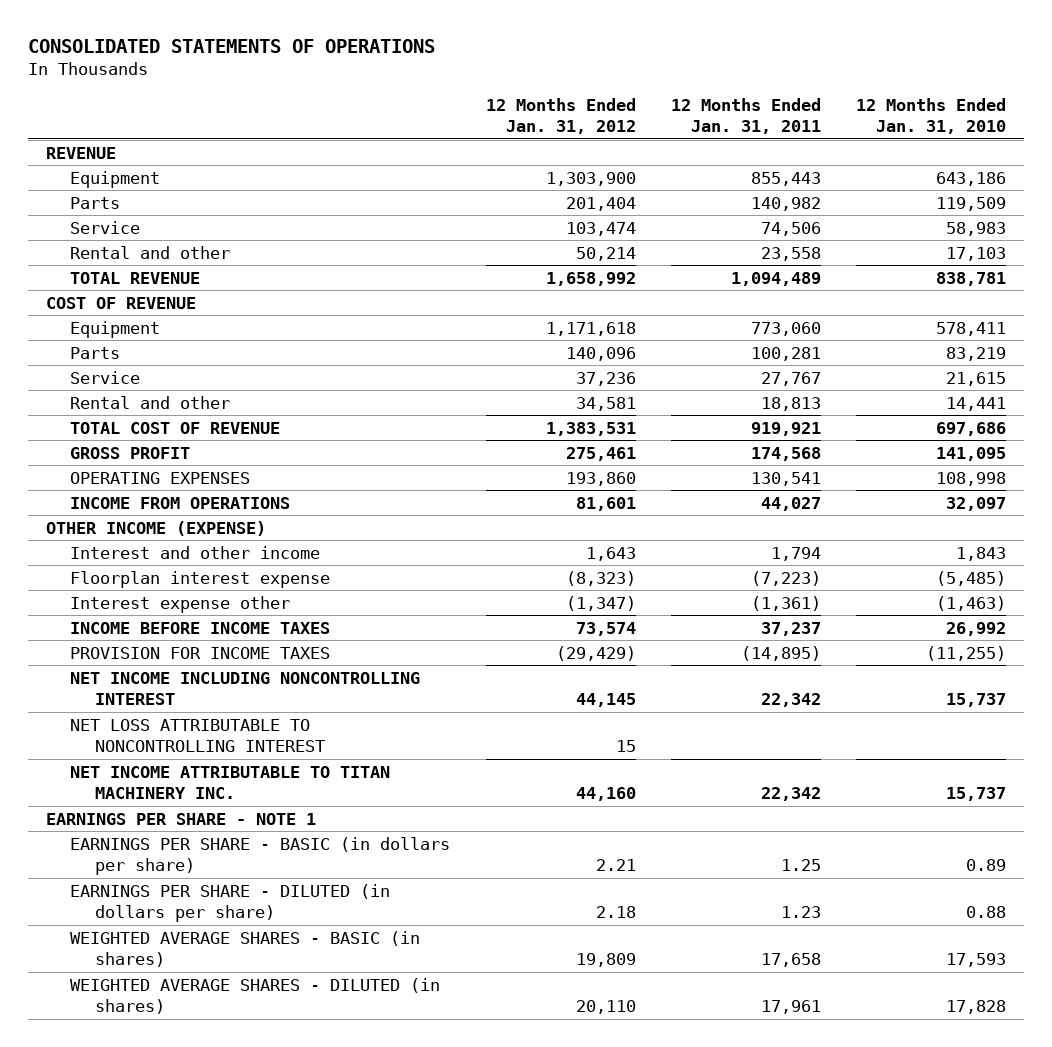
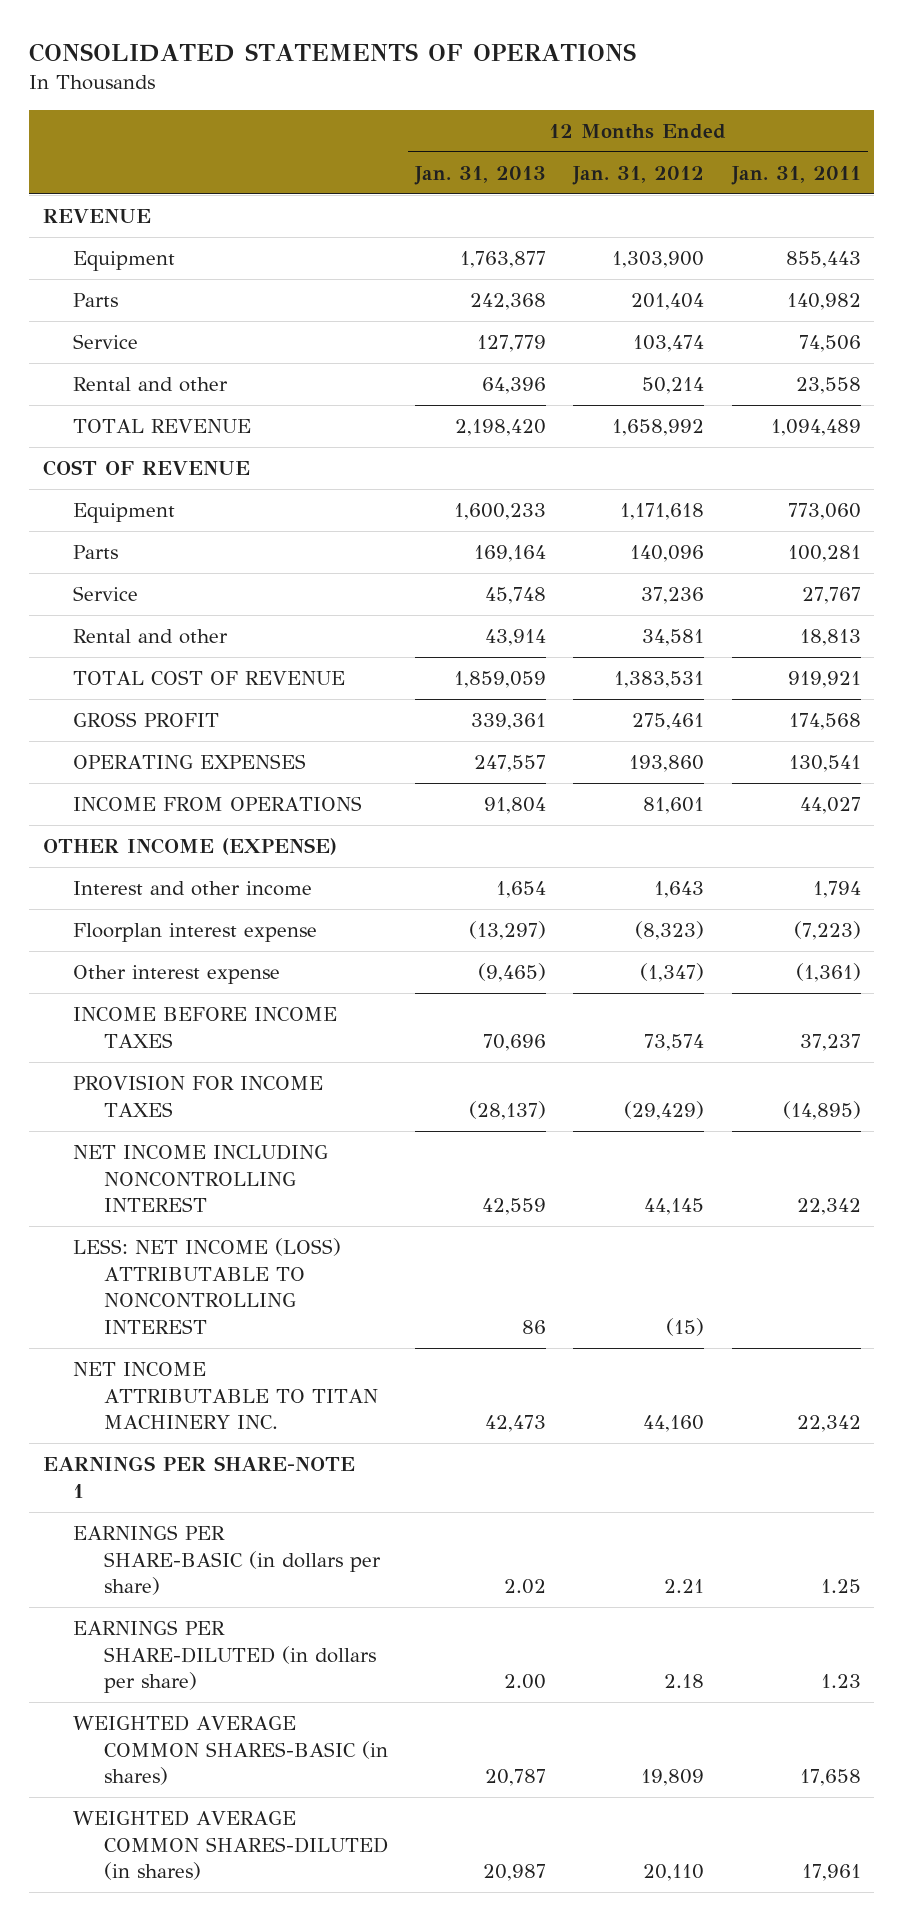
[856,97,1007,134] 12 Months Ended Jan. 31, 2010 -> none
none -> [413,165,546,185] Jan. 31, 2013
[70,595,291,613] Interest expense other -> [73,965,281,985] Other interest expense
[70,718,325,753] NET LOSS ATTRIBUTABLE TO NONCONTROLLING INTEREST -> [73,1238,342,1335] LESS: NET INCOME (LOSS) ATTRIBUTABLE TO NONCONTROLLING INTEREST
[615,740,636,753] 15 -> [666,1318,705,1337] (15)
[45,812,316,825] EARNINGS PER SHARE - NOTE 1 -> [42,1456,355,1498] EARNINGS PER SHARE-NOTE 1
[70,836,451,876] EARNINGS PER SHARE - BASIC (in dollars per share) -> [73,1525,381,1596] EARNINGS PER SHARE-BASIC (in dollars per share)
[70,883,391,923] EARNINGS PER SHARE - DILUTED (in dollars per share) -> [73,1620,376,1694] EARNINGS PER SHARE-DILUTED (in dollars per share)
[70,930,421,968] WEIGHTED AVERAGE SHARES - BASIC (in shares) -> [73,1715,388,1786] WEIGHTED AVERAGE COMMON SHARES-BASIC (in shares)
[70,977,441,1015] WEIGHTED AVERAGE SHARES - DILUTED (in shares) -> [73,1810,388,1881] WEIGHTED AVERAGE COMMON SHARES-DILUTED (in shares)

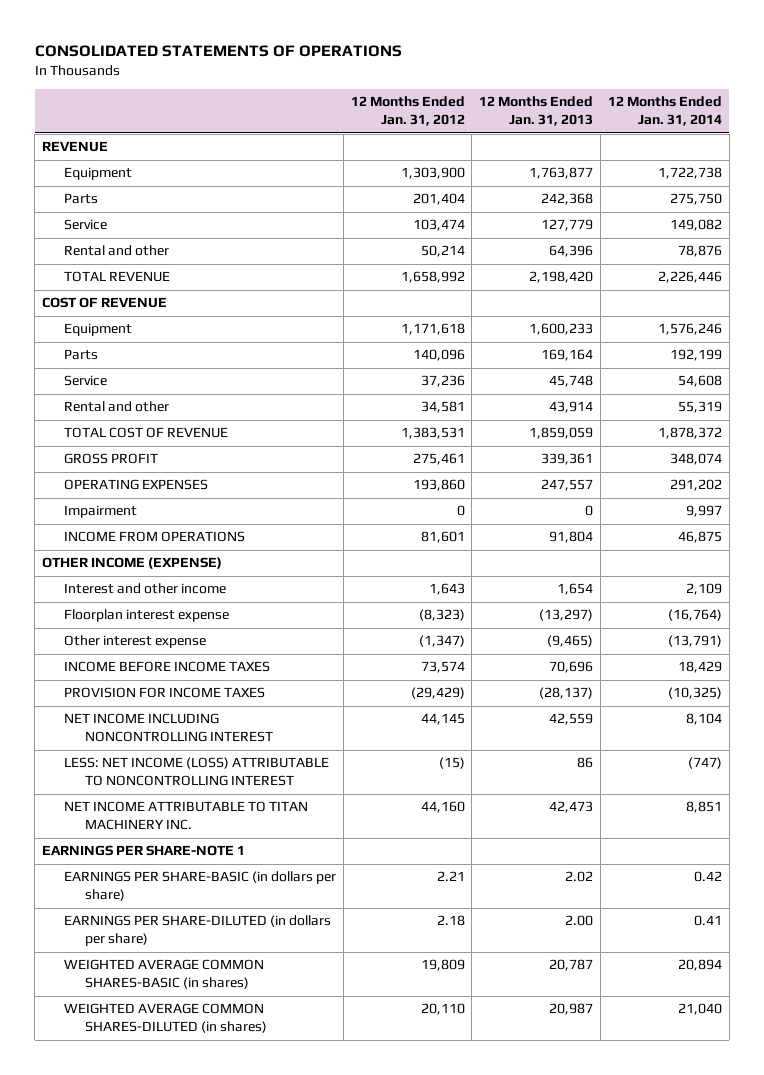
[730,165,861,185] Jan. 31, 2011 -> none
none -> [607,96,722,127] 12 Months Ended Jan. 31, 2014
none -> [63,505,137,519] Impairment

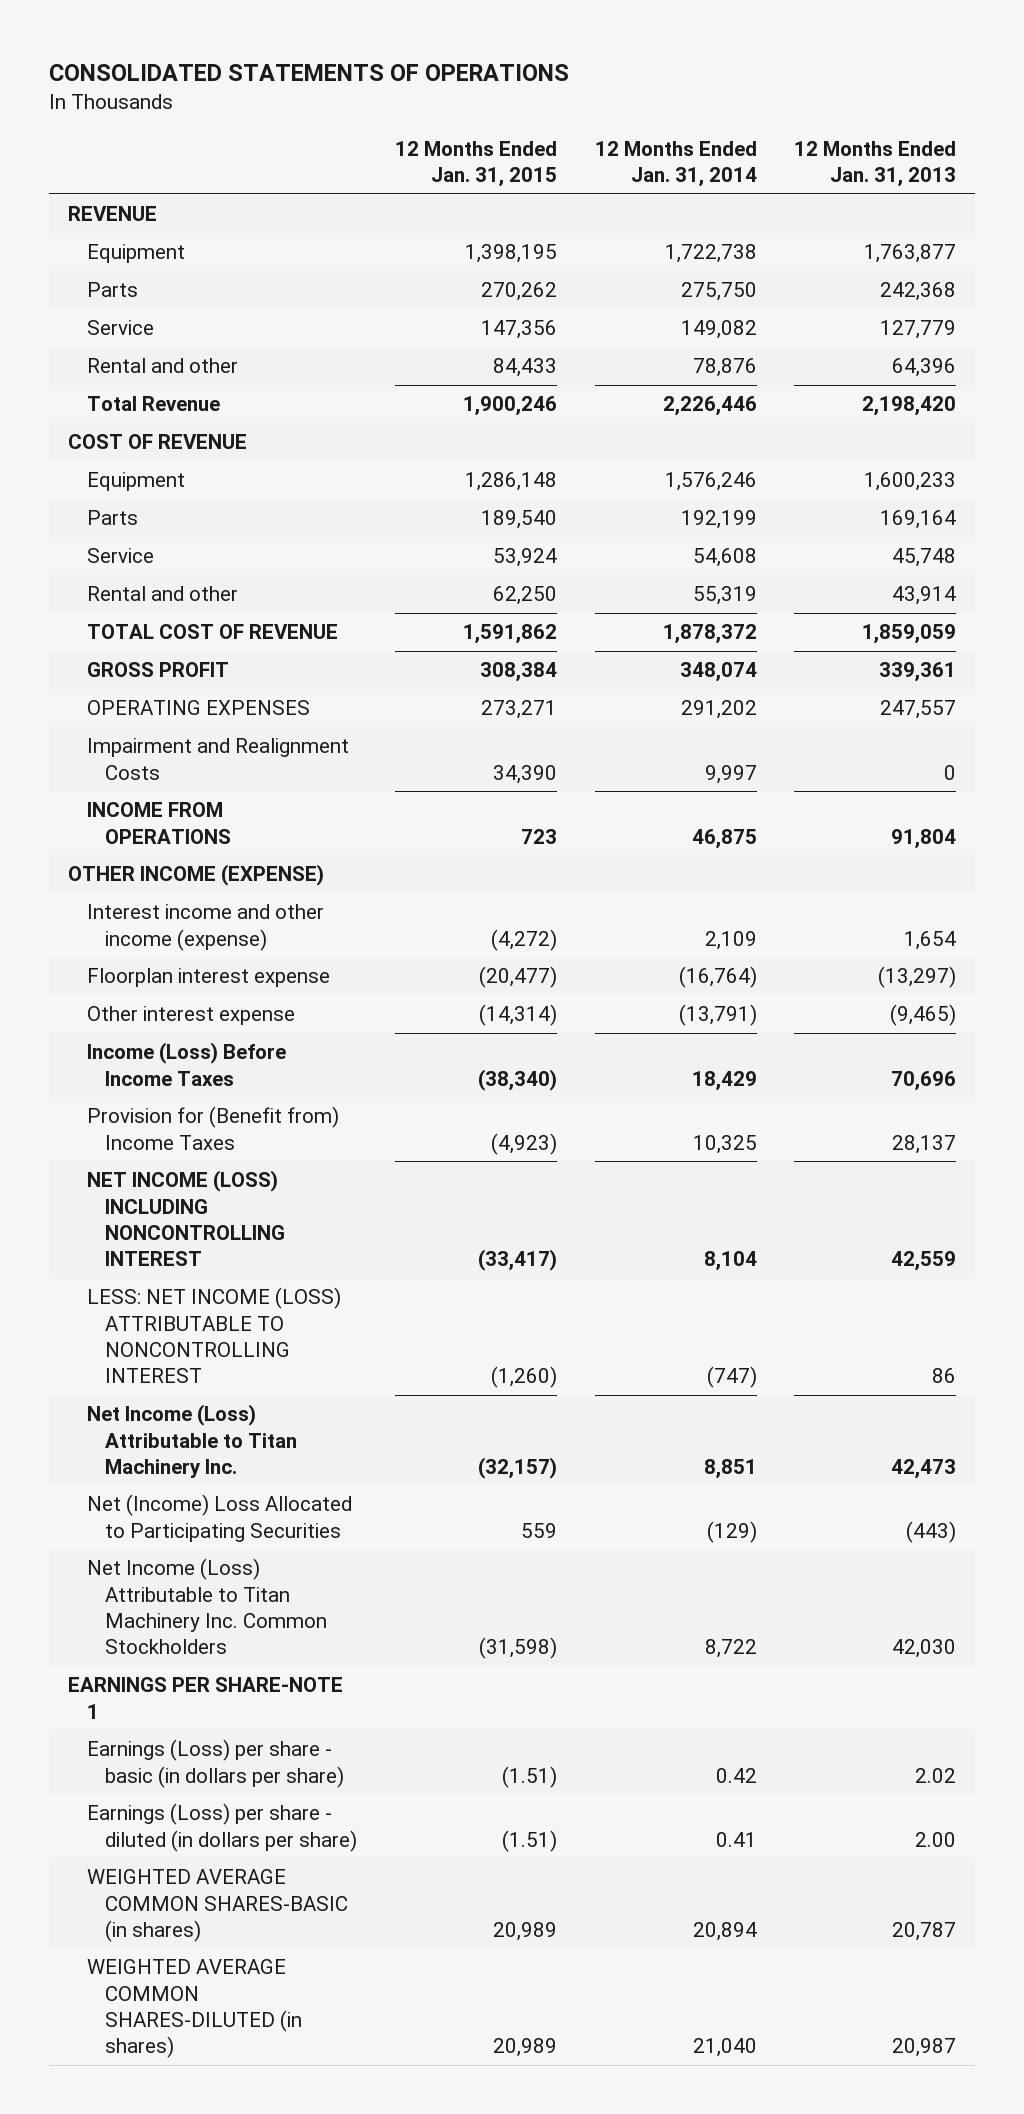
[350,96,465,127] 12 Months Ended Jan. 31, 2012 -> none
none -> [394,140,557,188] 12 Months Ended Jan. 31, 2015
[63,271,170,283] TOTAL REVENUE -> [86,396,220,412] Total Revenue
[63,505,137,519] Impairment -> [86,738,349,780] Impairment and Realignment Costs
[63,583,226,595] Interest and other income -> [86,904,324,951] Interest income and other income (expense)
[63,661,270,673] INCOME BEFORE INCOME TAXES -> [86,1042,286,1086] Income (Loss) Before Income Taxes
[63,687,265,699] PROVISION FOR INCOME TAXES -> [86,1106,339,1150] Provision for (Benefit from) Income Taxes
[539,687,594,700] (28,137) -> [892,1134,957,1154] 28,137
[667,687,722,700] (10,325) -> [692,1134,757,1154] 10,325
[63,713,274,743] NET INCOME INCLUDING NONCONTROLLING INTEREST -> [86,1170,286,1267] NET INCOME (LOSS) INCLUDING NONCONTROLLING INTEREST
[63,801,308,831] NET INCOME ATTRIBUTABLE TO TITAN MACHINERY INC. -> [86,1404,298,1478] Net Income (Loss) Attributable to Titan Machinery Inc.
none -> [86,1494,352,1542] Net (Income) Loss Allocated to Participating Securities
none -> [86,1558,328,1655] Net Income (Loss) Attributable to Titan Machinery Inc. Common Stockholders
[63,871,336,902] EARNINGS PER SHARE-BASIC (in dollars per share) -> [86,1739,345,1788] Earnings (Loss) per share - basic (in dollars per share)
[63,915,331,947] EARNINGS PER SHARE-DILUTED (in dollars per share) -> [86,1803,358,1852] Earnings (Loss) per share - diluted (in dollars per share)

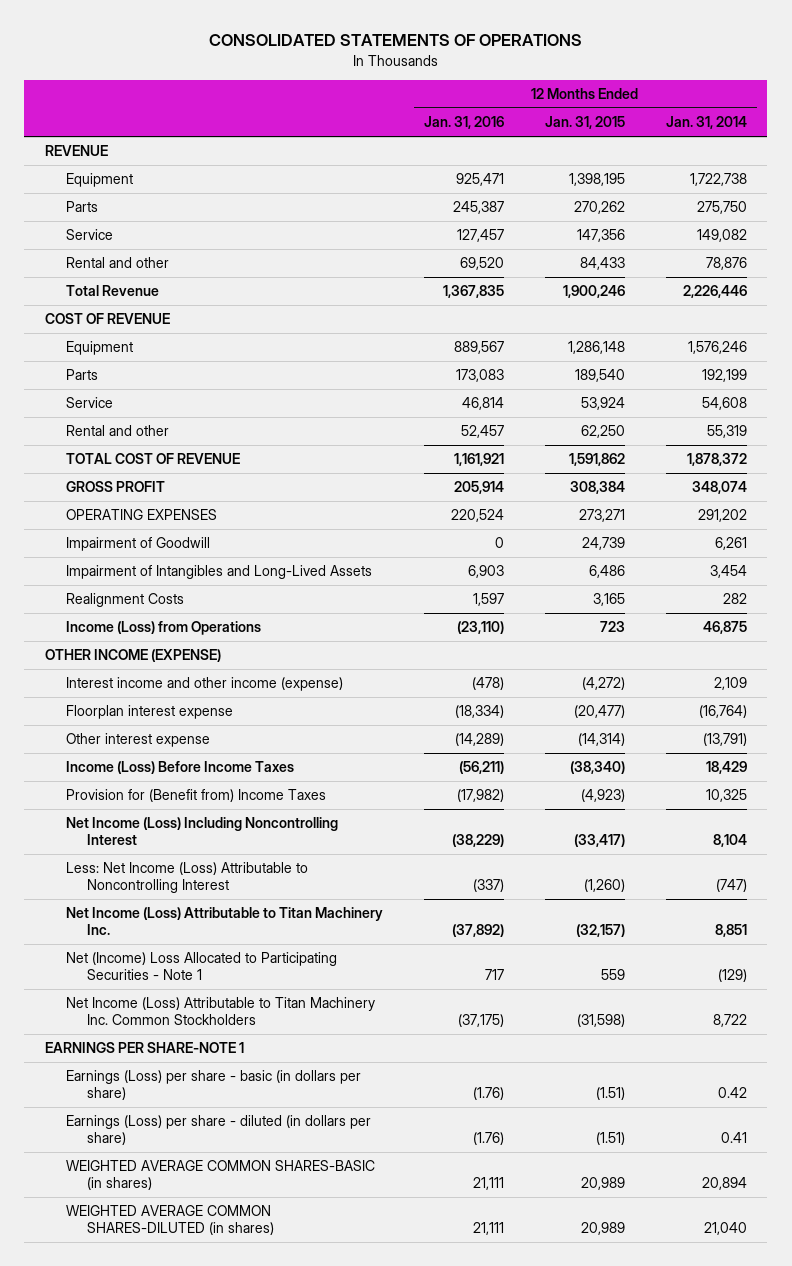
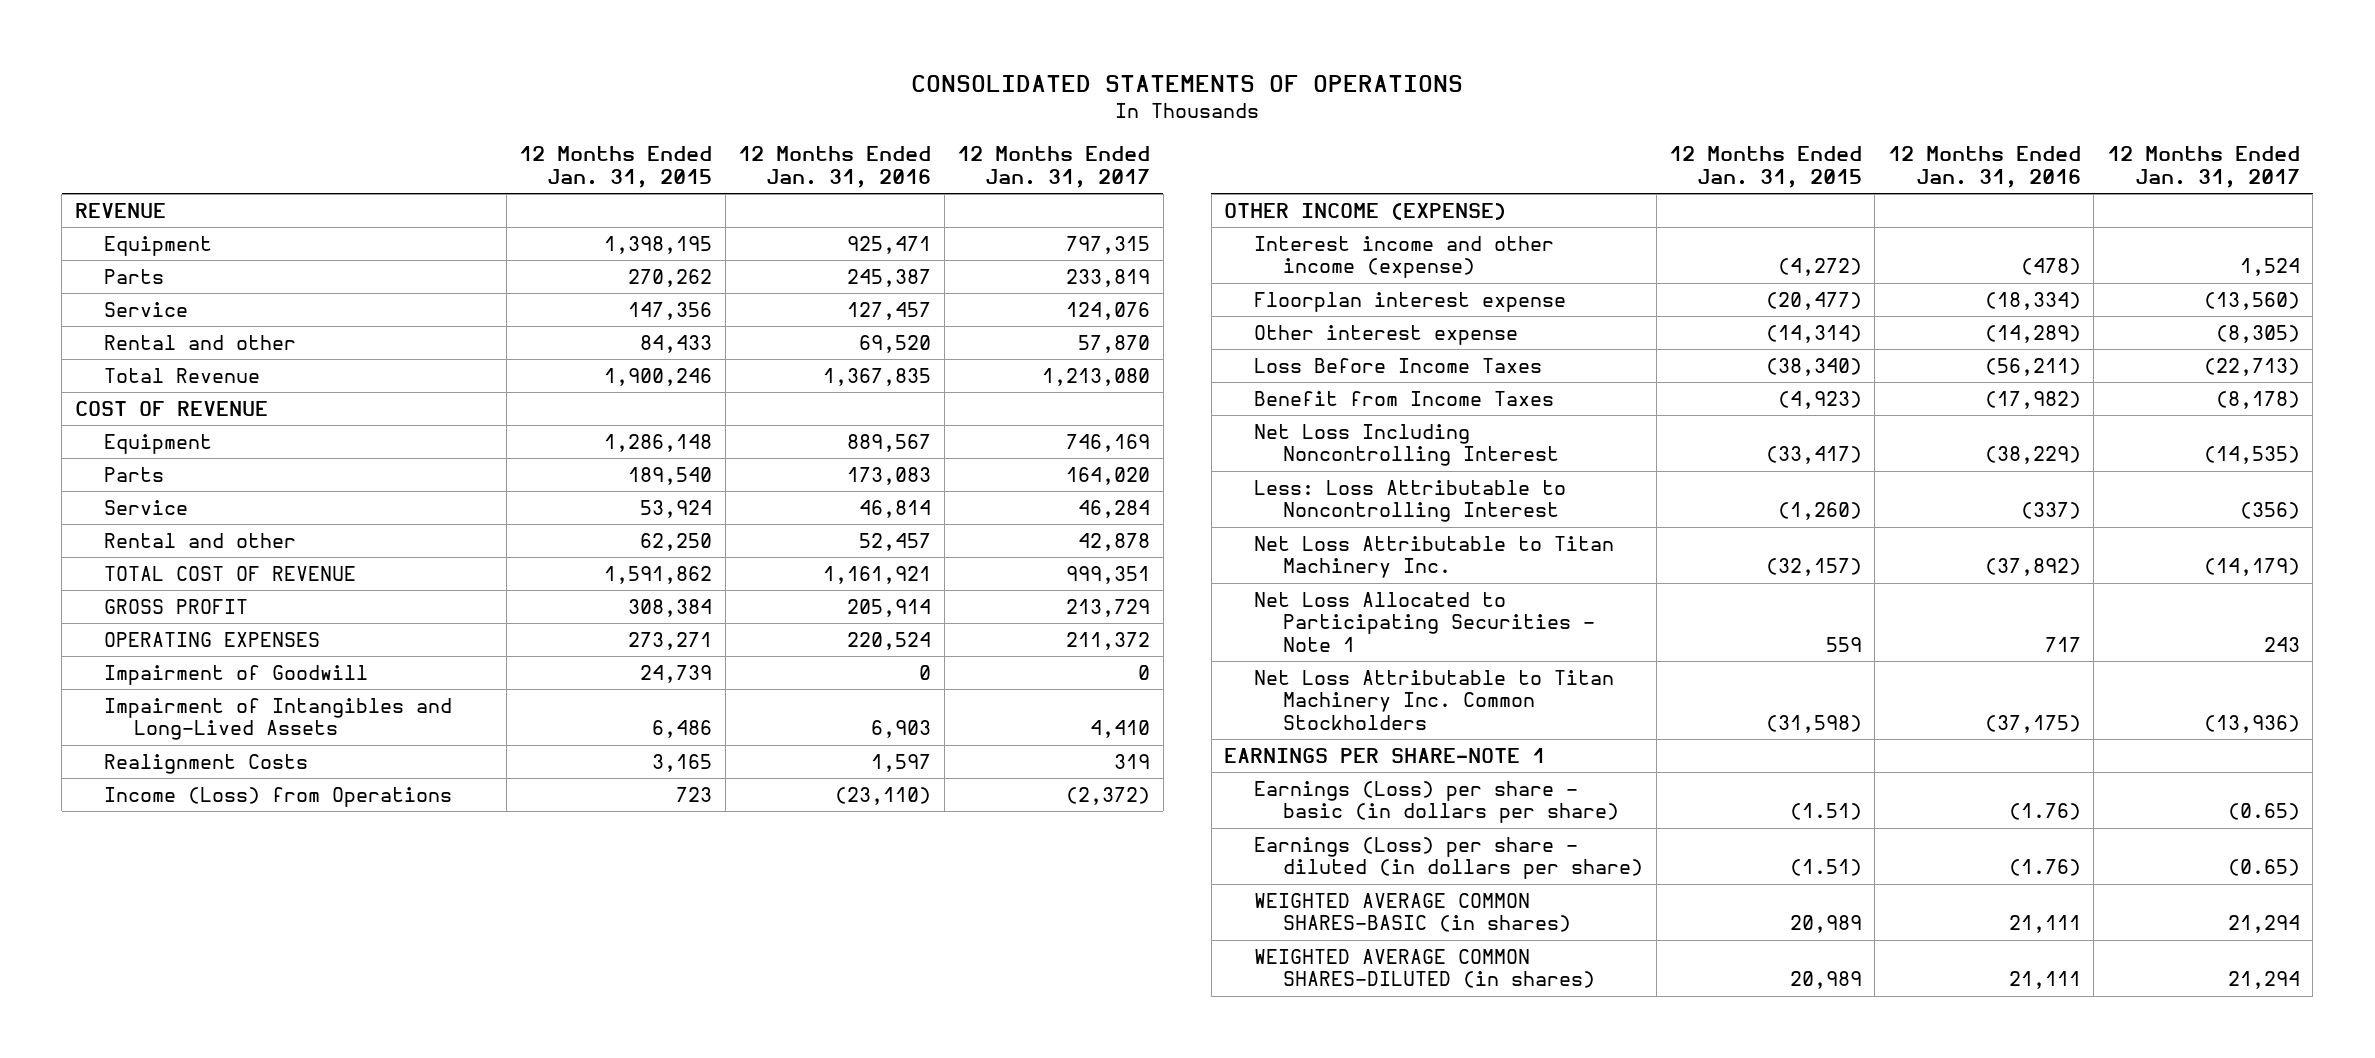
[665,116,747,130] Jan. 31, 2014 -> none
none -> [957,146,1151,188] 12 Months Ended Jan. 31, 2017
[65,761,294,775] Income (Loss) Before Income Taxes -> [1253,358,1542,374] Loss Before Income Taxes
[65,789,326,803] Provision for (Benefit from) Income Taxes -> [1253,391,1554,407] Benefit from Income Taxes
[65,817,338,846] Net Income (Loss) Including Noncontrolling Interest -> [1253,424,1560,467] Net Loss Including Noncontrolling Interest
[65,862,308,894] Less: Net Income (Loss) Attributable to Noncontrolling Interest -> [1253,480,1566,523] Less: Loss Attributable to Noncontrolling Interest
[65,907,383,936] Net Income (Loss) Attributable to Titan Machinery Inc. -> [1253,536,1614,579] Net Loss Attributable to Titan Machinery Inc.
[65,952,337,981] Net (Income) Loss Allocated to Participating Securities - Note 1 -> [1253,592,1596,652] Net Loss Allocated to Participating Securities - Note 1
[65,997,375,1026] Net Income (Loss) Attributable to Titan Machinery Inc. Common Stockholders -> [1253,670,1614,730] Net Loss Attributable to Titan Machinery Inc. Common Stockholders

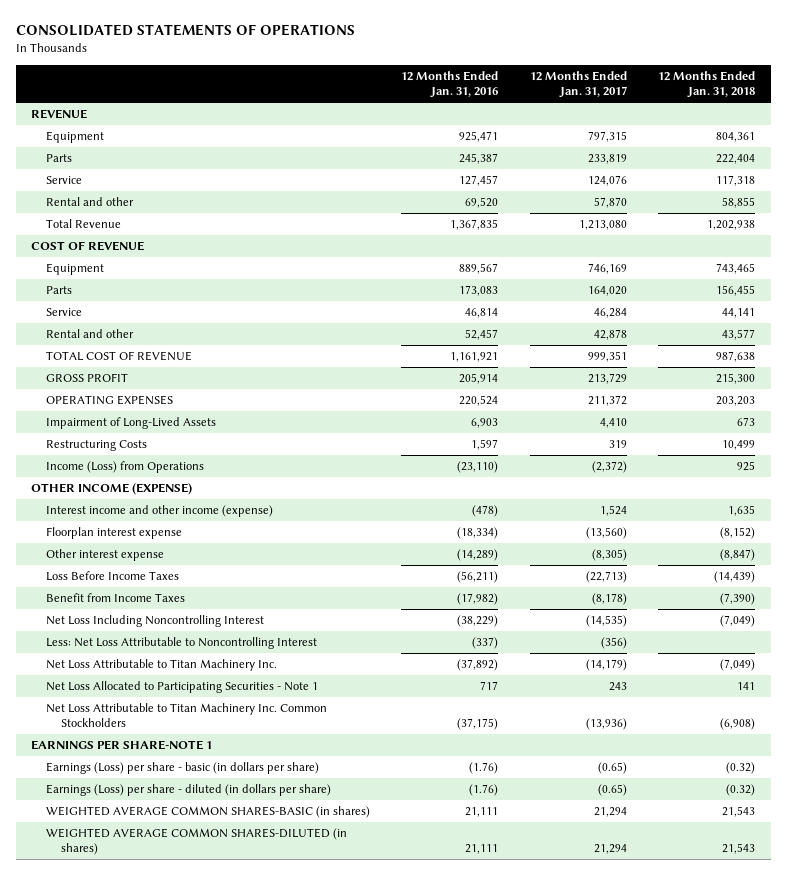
[519,146,713,188] 12 Months Ended Jan. 31, 2015 -> none
none -> [658,71,756,99] 12 Months Ended Jan. 31, 2018
[104,665,369,686] Impairment of Goodwill -> none
[104,698,453,741] Impairment of Intangibles and Long-Lived Assets -> [45,417,216,430] Impairment of Long-Lived Assets
[104,754,309,775] Realignment Costs -> [45,440,147,452] Restructuring Costs
[1253,480,1566,523] Less: Loss Attributable to Noncontrolling Interest -> [45,637,317,650] Less: Net Loss Attributable to Noncontrolling Interest

